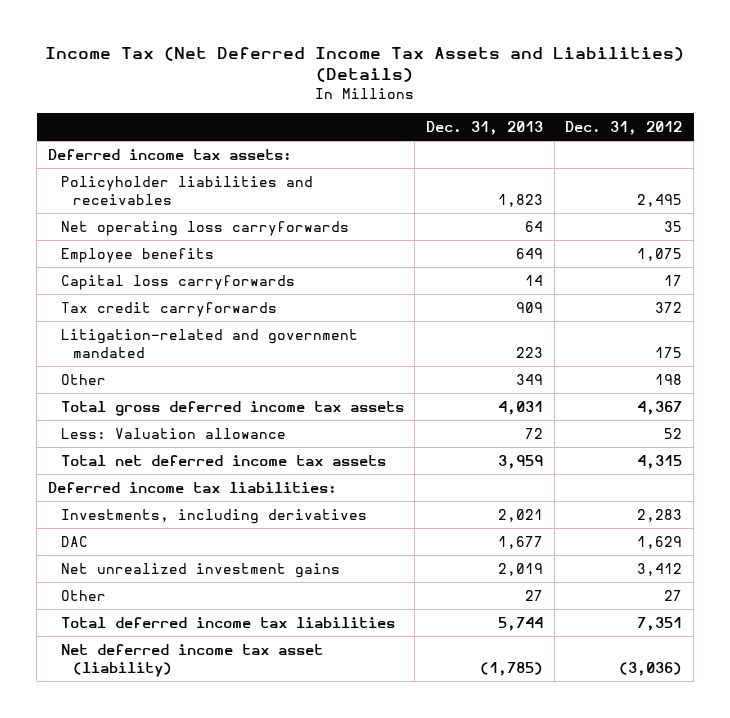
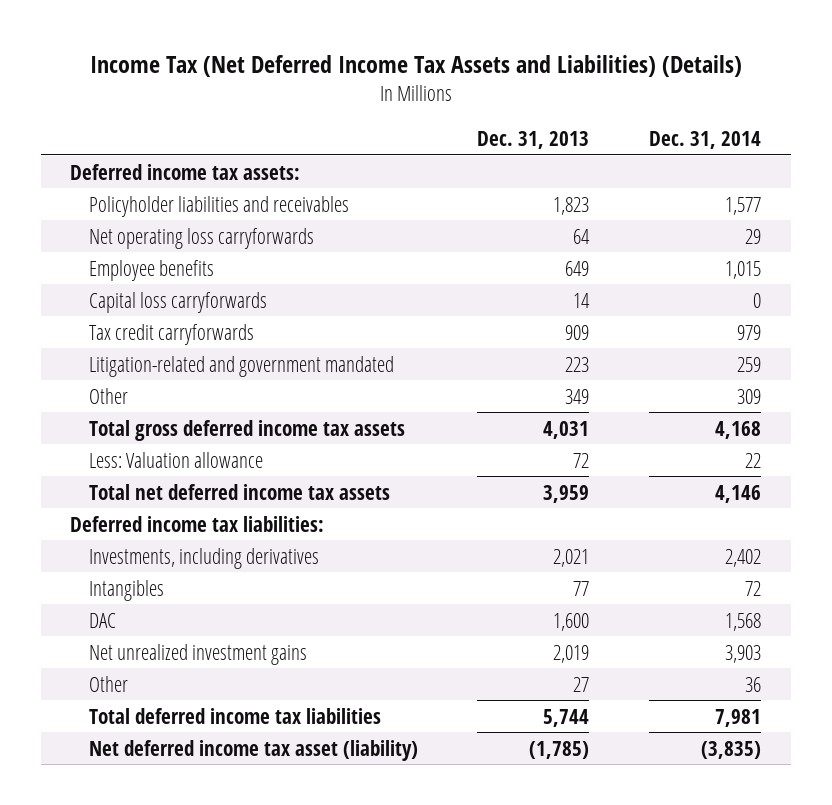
[565,120,683,135] Dec. 31, 2012 -> none
none -> [649,130,762,149] Dec. 31, 2014
none -> [88,579,164,601] Intangibles
[498,535,544,549] 1,677 -> [553,612,590,631] 1,600

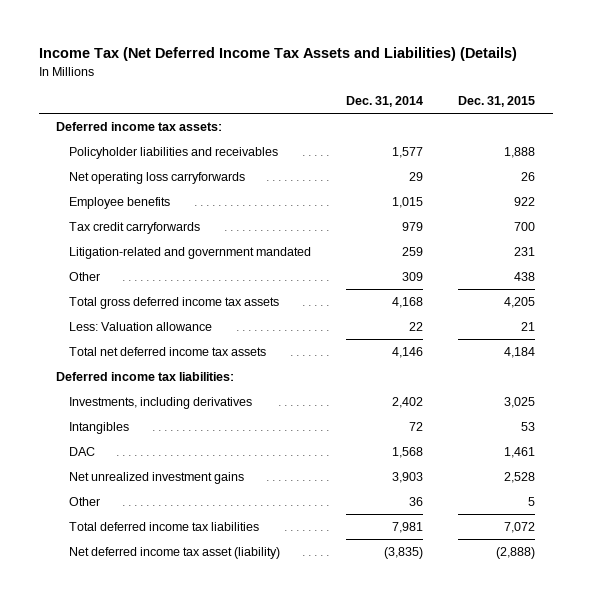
[477,130,590,149] Dec. 31, 2013 -> none
none -> [458,96,536,108] Dec. 31, 2015
[88,291,267,313] Capital loss carryforwards -> none

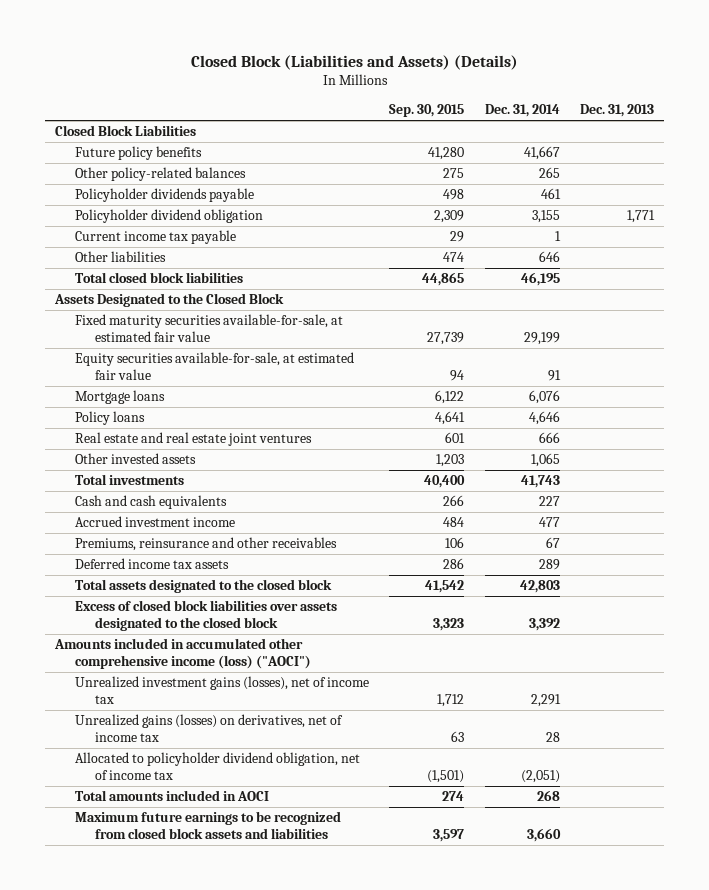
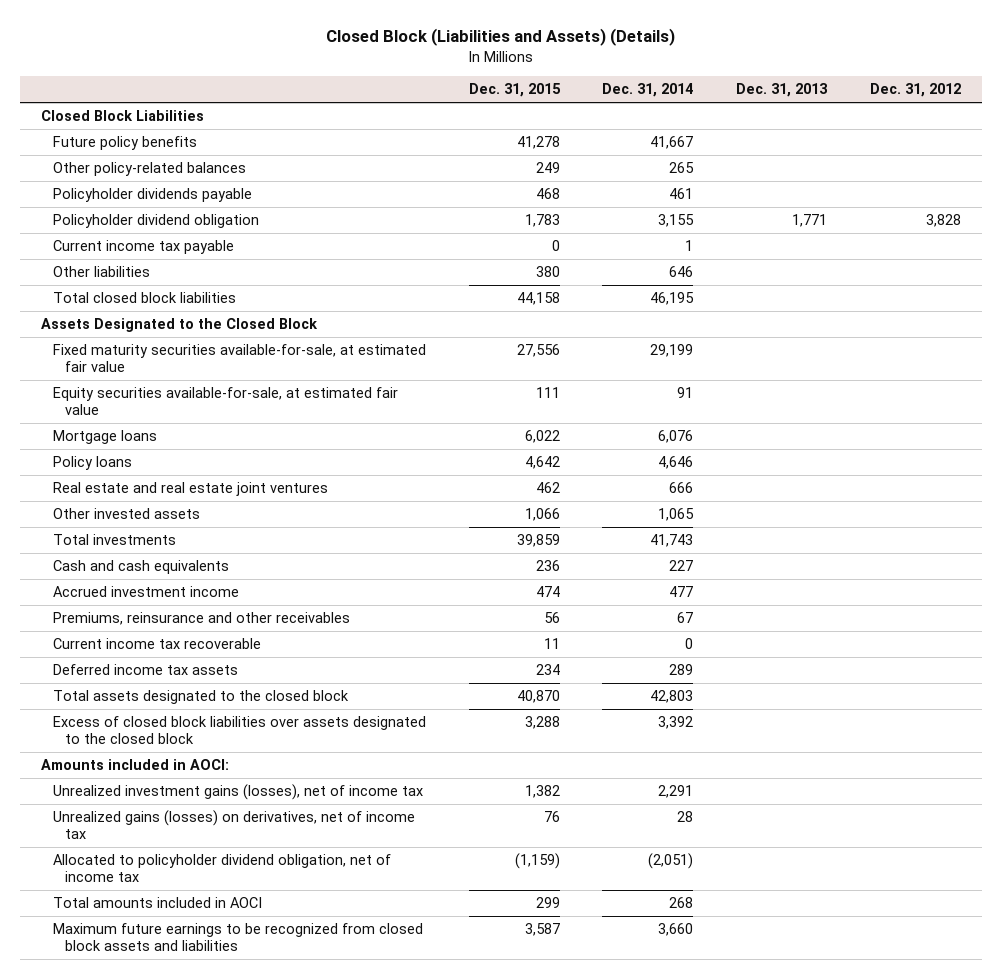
[389,104,465,118] Sep. 30, 2015 -> none
none -> [468,83,561,98] Dec. 31, 2015
none -> [869,83,961,98] Dec. 31, 2012
none -> [52,638,261,650] Current income tax recoverable
[54,638,311,670] Amounts included in accumulated other comprehensive income (loss) ("AOCI") -> [41,759,230,771] Amounts included in AOCI:

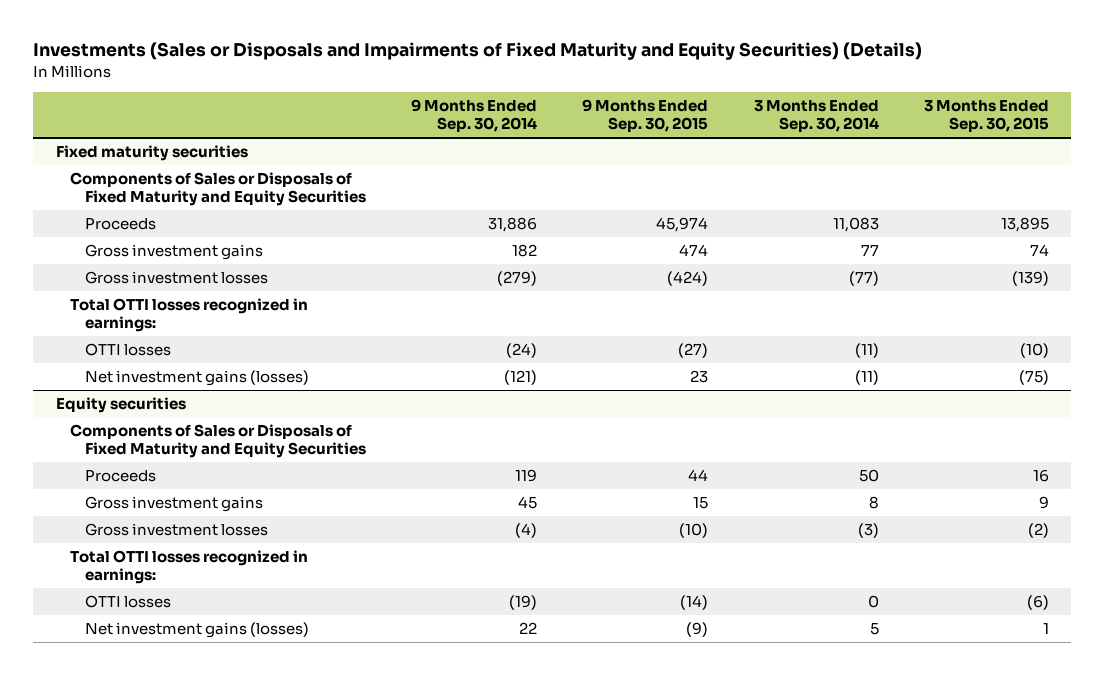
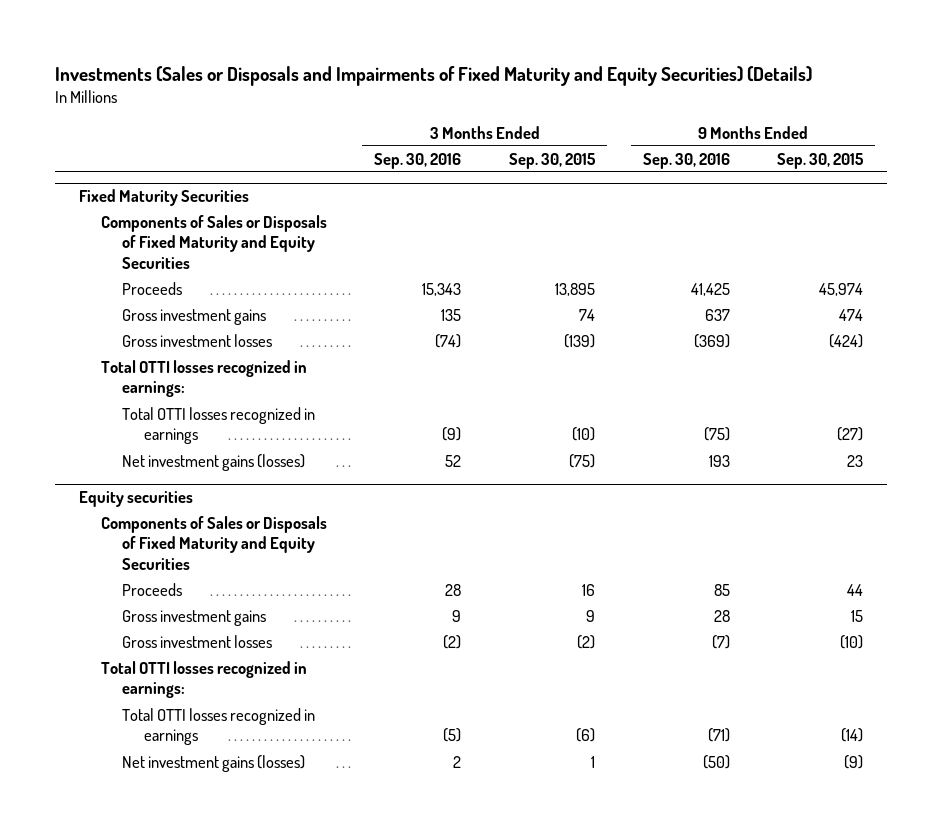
[410,98,537,133] 9 Months Ended Sep. 30, 2014 -> none
[753,99,879,133] 3 Months Ended Sep. 30, 2014 -> none
none -> [374,152,462,169] Sep. 30, 2016
none -> [642,152,730,169] Sep. 30, 2016
[55,145,248,162] Fixed maturity securities -> [79,189,250,207] Fixed Maturity Securities
[84,343,171,357] OTTI losses -> [122,407,316,445] Total OTTI losses recognized in earnings
[84,595,171,609] OTTI losses -> [122,708,316,746] Total OTTI losses recognized in earnings

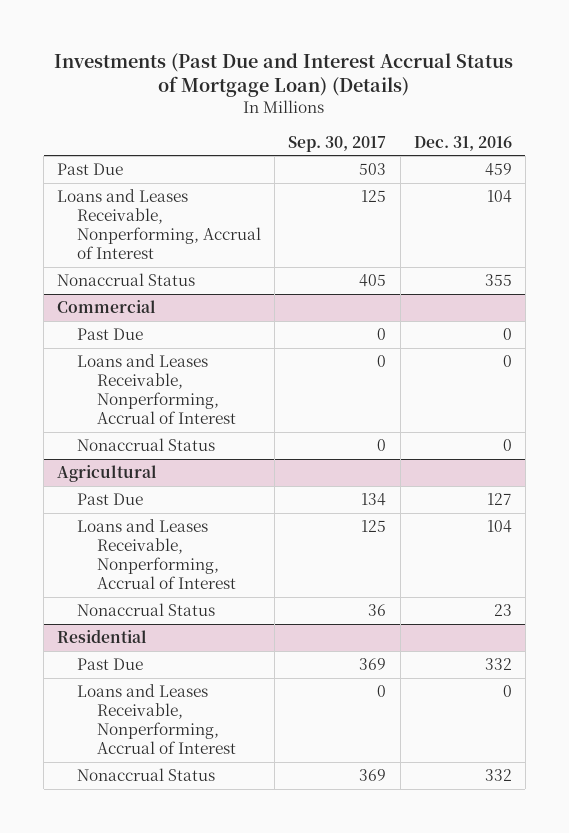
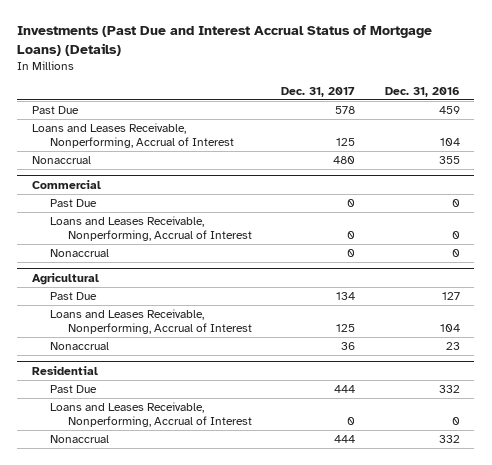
[54,52,514,98] Investments (Past Due and Interest Accrual Status of Mortgage Loan) (Details) -> [17,25,433,56] Investments (Past Due and Interest Accrual Status of Mortgage Loans) (Details)
[288,135,387,152] Sep. 30, 2017 -> none
none -> [281,86,356,97] Dec. 31, 2017
[57,272,196,286] Nonaccrual Status -> [31,156,91,165] Nonaccrual
[77,437,216,451] Nonaccrual Status -> [49,249,109,258] Nonaccrual
[77,602,216,616] Nonaccrual Status -> [49,342,109,351] Nonaccrual
[77,767,216,781] Nonaccrual Status -> [49,435,109,444] Nonaccrual

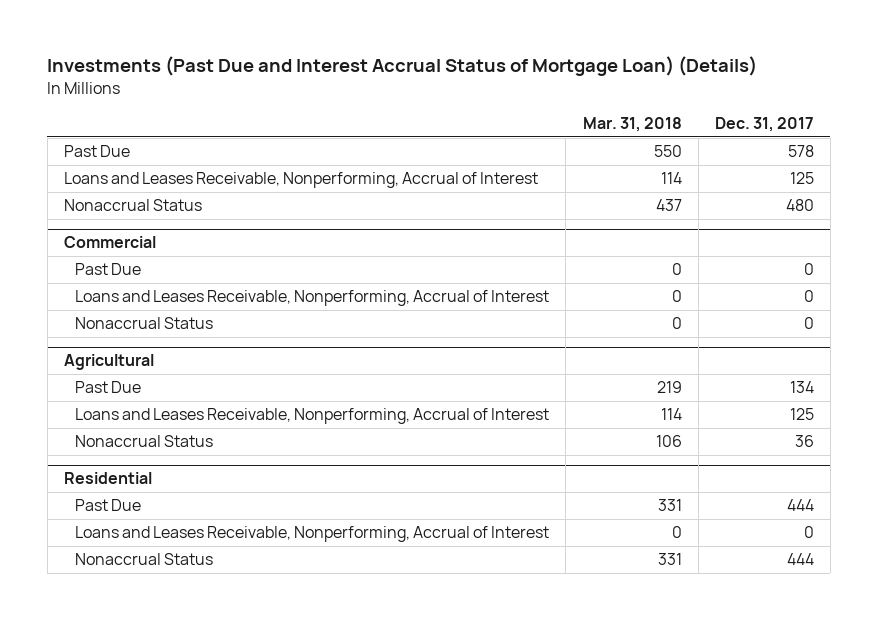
[17,25,433,56] Investments (Past Due and Interest Accrual Status of Mortgage Loans) (Details) -> [47,56,758,77] Investments (Past Due and Interest Accrual Status of Mortgage Loan) (Details)
[384,86,460,97] Dec. 31, 2016 -> none
none -> [582,117,682,133] Mar. 31, 2018
[31,156,91,165] Nonaccrual -> [63,199,202,212] Nonaccrual Status
[49,249,109,258] Nonaccrual -> [75,317,214,330] Nonaccrual Status
[49,342,109,351] Nonaccrual -> [75,435,214,448] Nonaccrual Status
[49,435,109,444] Nonaccrual -> [75,553,214,566] Nonaccrual Status

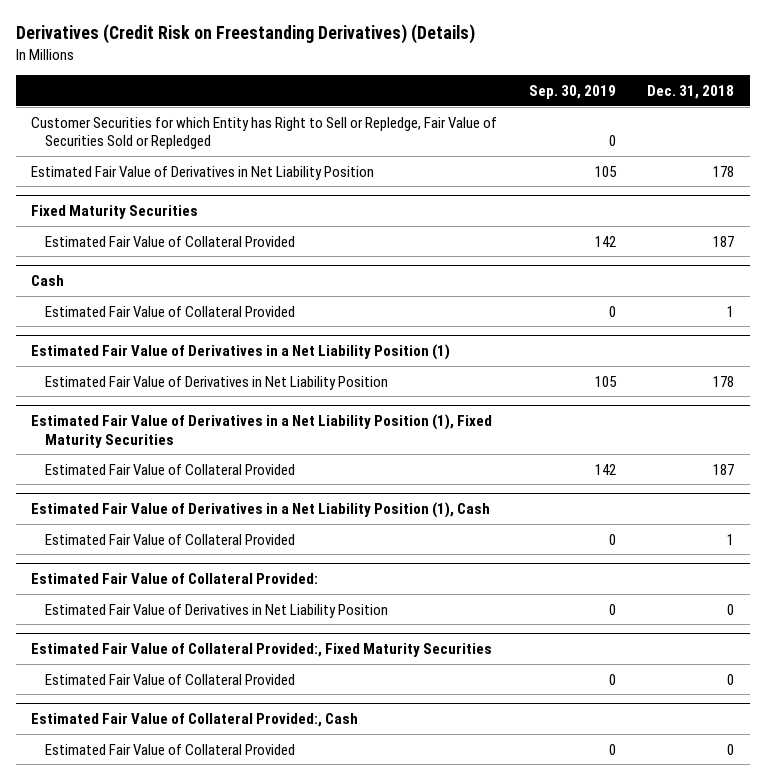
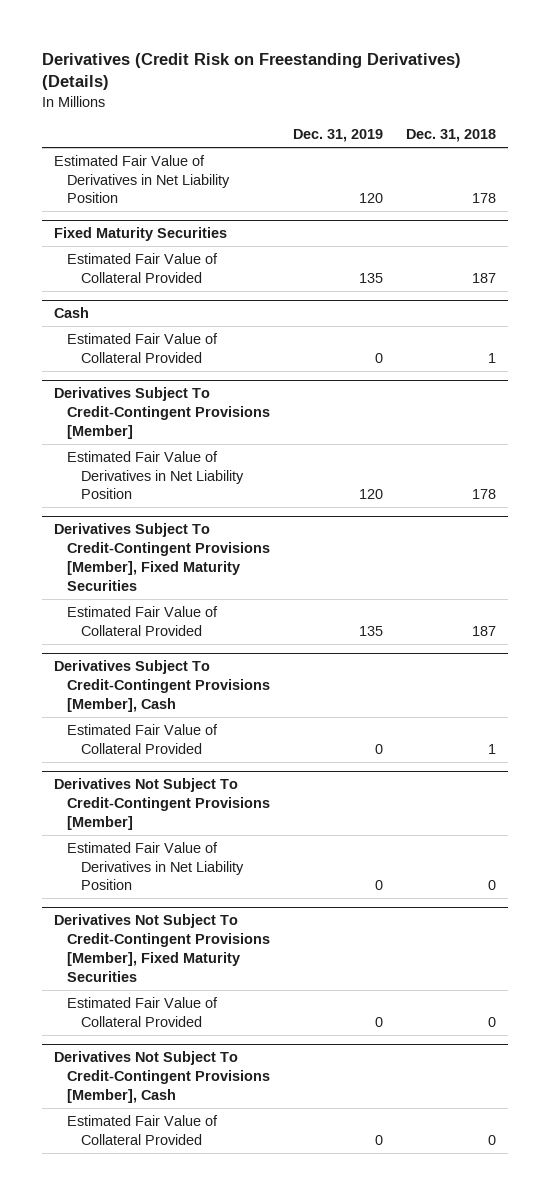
[528,84,616,99] Sep. 30, 2019 -> none
none -> [293,129,384,143] Dec. 31, 2019
[31,116,498,150] Customer Securities for which Entity has Right to Sell or Repledge, Fair Value of Securities Sold or Repledged -> none
[31,343,451,360] Estimated Fair Value of Derivatives in a Net Liability Position (1) -> [53,387,271,439] Derivatives Subject To Credit-Contingent Provisions [Member]
[31,413,493,448] Estimated Fair Value of Derivatives in a Net Liability Position (1), Fixed Maturity Securities -> none
none -> [53,523,271,591] Derivatives Subject To Credit-Contingent Provisions [Member], Fixed Maturity Securities
[31,501,491,518] Estimated Fair Value of Derivatives in a Net Liability Position (1), Cash -> none
none -> [53,660,271,712] Derivatives Subject To Credit-Contingent Provisions [Member], Cash
[31,572,319,584] Estimated Fair Value of Collateral Provided: -> [53,778,271,830] Derivatives Not Subject To Credit-Contingent Provisions [Member]
[31,642,493,657] Estimated Fair Value of Collateral Provided:, Fixed Maturity Securities -> none
none -> [53,914,271,982] Derivatives Not Subject To Credit-Contingent Provisions [Member], Fixed Maturity Securities
[31,712,359,727] Estimated Fair Value of Collateral Provided:, Cash -> none
none -> [53,1051,271,1103] Derivatives Not Subject To Credit-Contingent Provisions [Member], Cash

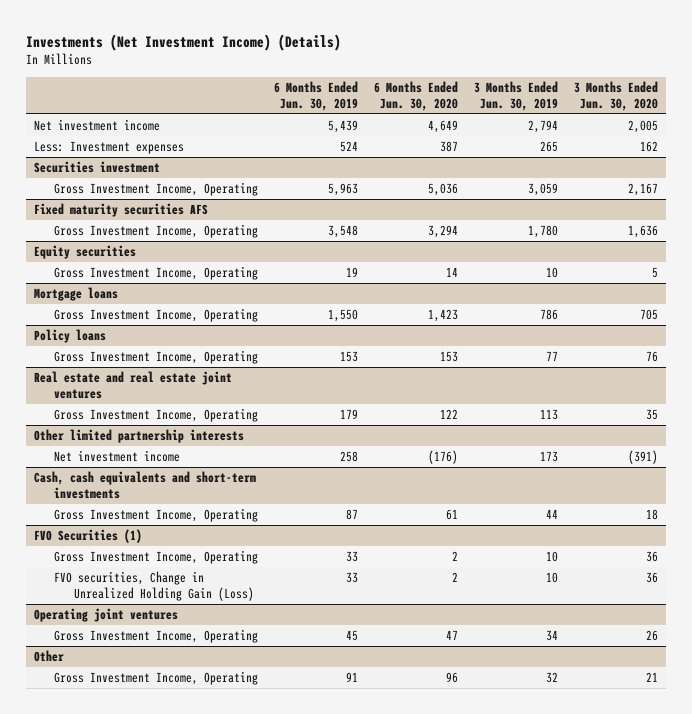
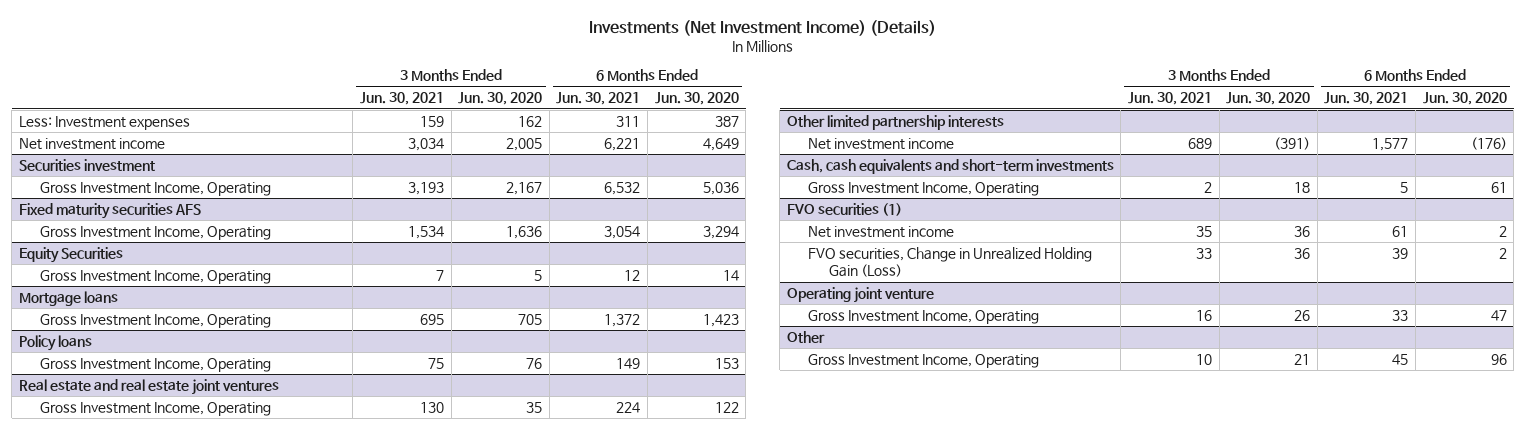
[274,81,359,111] 6 Months Ended Jun. 30, 2019 -> none
[473,81,558,111] 3 Months Ended Jun. 30, 2019 -> none
none -> [359,92,444,106] Jun. 30, 2021
none -> [556,92,641,106] Jun. 30, 2021
[34,119,161,132] Net investment income -> [18,137,165,150] Net investment income
[34,245,137,260] Equity securities -> [18,246,123,263] Equity Securities
[34,529,143,544] FVO Securities (1) -> [786,202,902,216] FVO securities (1)
[54,550,259,565] Gross Investment Income, Operating -> [807,225,954,238] Net investment income
[34,608,179,623] Operating joint ventures -> [786,286,934,303] Operating joint venture

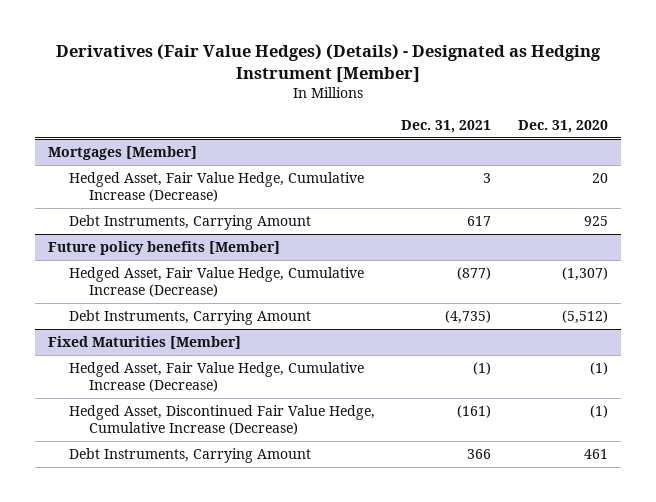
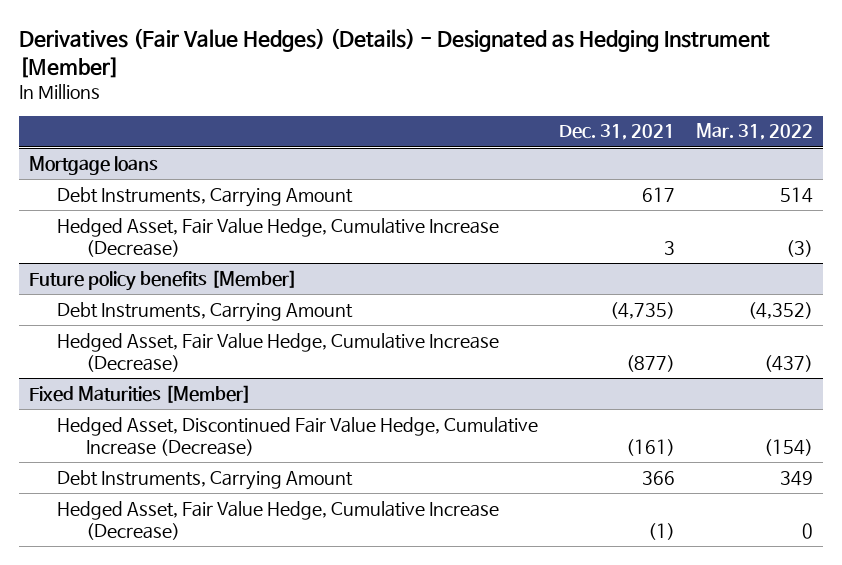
[517,119,608,133] Dec. 31, 2020 -> none
none -> [695,123,813,141] Mar. 31, 2022
[68,171,364,203] Hedged Asset, Fair Value Hedge, Cumulative Increase (Decrease) -> none
[47,145,197,160] Mortgages [Member] -> [28,155,158,175] Mortgage loans
none -> [57,217,500,258] Hedged Asset, Fair Value Hedge, Cumulative Increase (Decrease)
[68,266,364,298] Hedged Asset, Fair Value Hedge, Cumulative Increase (Decrease) -> [57,332,500,373] Hedged Asset, Fair Value Hedge, Cumulative Increase (Decrease)
[68,361,364,393] Hedged Asset, Fair Value Hedge, Cumulative Increase (Decrease) -> [57,500,500,541] Hedged Asset, Fair Value Hedge, Cumulative Increase (Decrease)

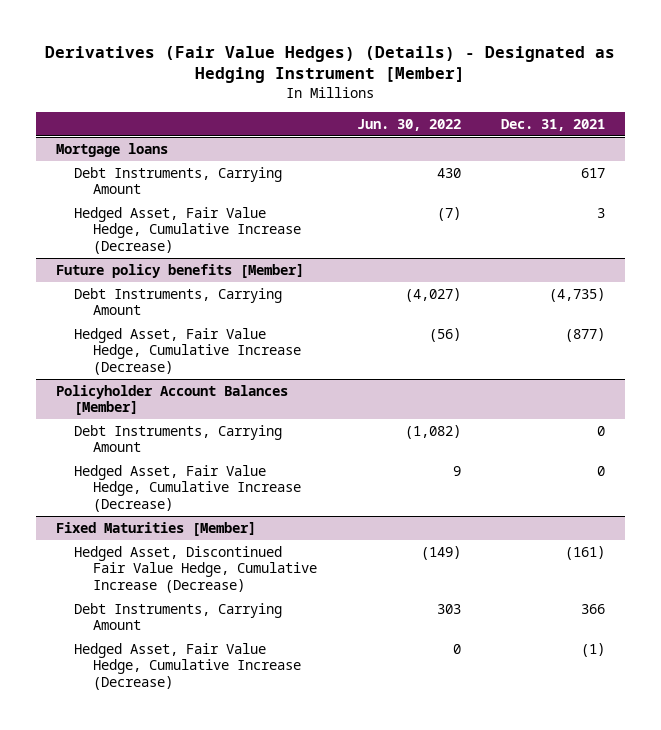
[695,123,813,141] Mar. 31, 2022 -> none
none -> [356,119,461,132] Jun. 30, 2022
none -> [56,385,289,416] Policyholder Account Balances [Member]
none -> [74,425,283,453] Debt Instruments, Carrying Amount
none -> [74,465,301,512] Hedged Asset, Fair Value Hedge, Cumulative Increase (Decrease)

